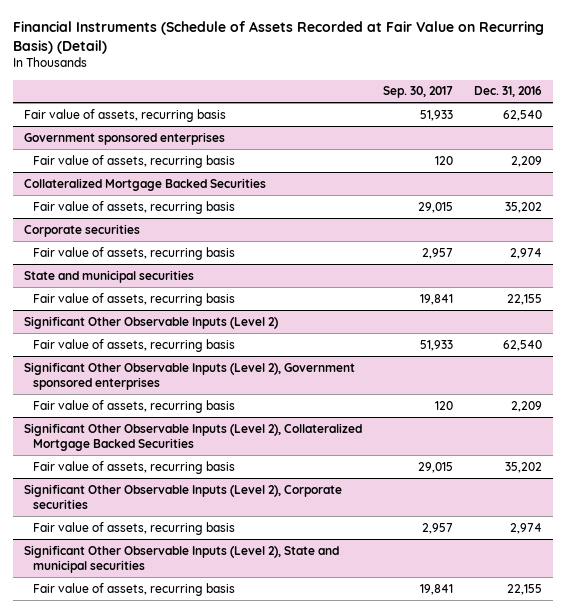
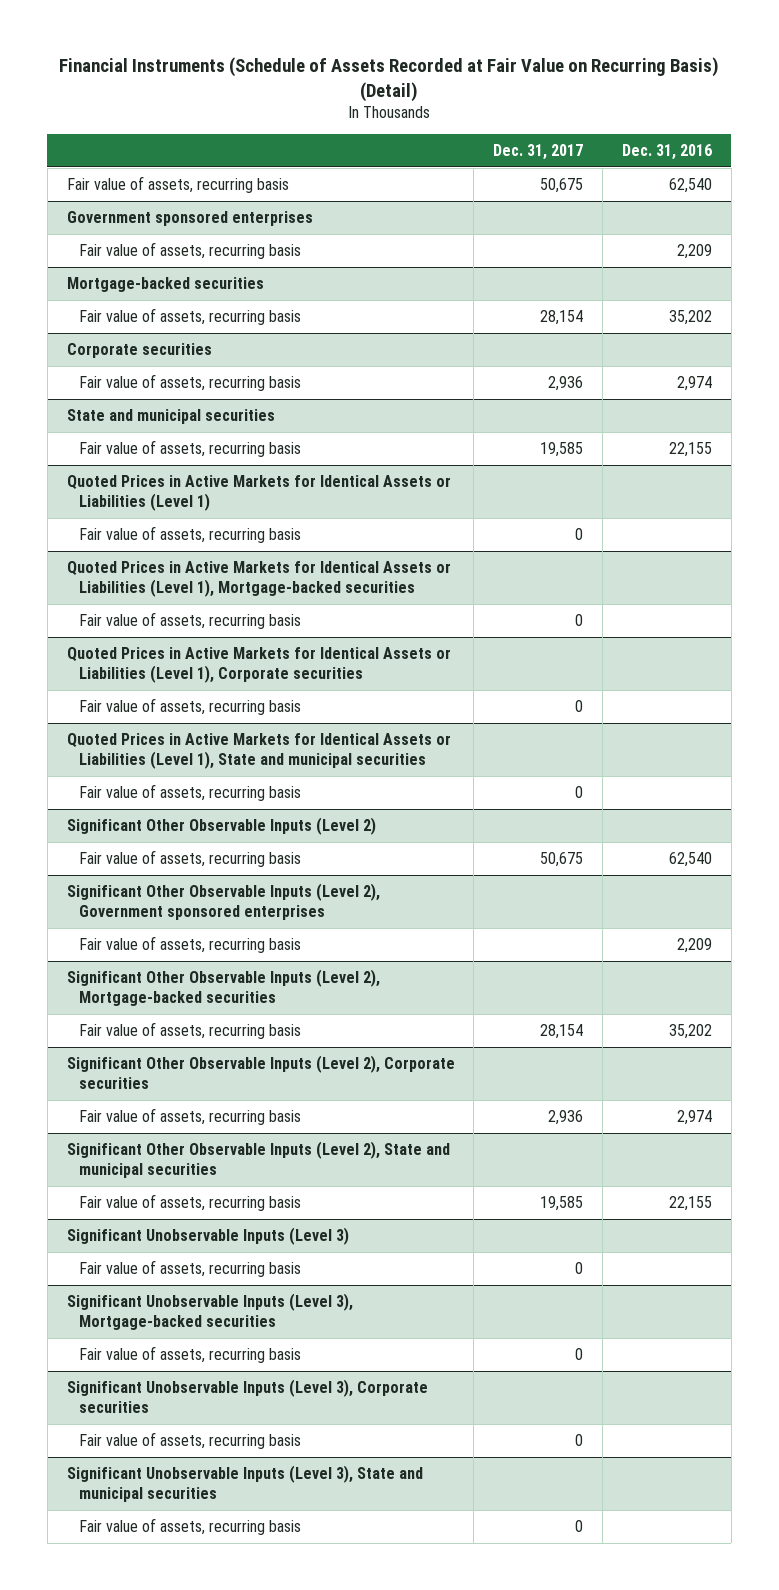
[382,86,453,99] Sep. 30, 2017 -> none
none -> [493,144,584,161] Dec. 31, 2017
[23,177,266,191] Collateralized Mortgage Backed Securities -> [66,276,264,292] Mortgage-backed securities
none -> [66,474,451,512] Quoted Prices in Active Markets for Identical Assets or Liabilities (Level 1)
none -> [79,525,302,543] Fair value of assets, recurring basis
none -> [66,560,451,598] Quoted Prices in Active Markets for Identical Assets or Liabilities (Level 1), Mortgage-backed securities
none -> [79,611,302,629] Fair value of assets, recurring basis
none -> [66,646,451,684] Quoted Prices in Active Markets for Identical Assets or Liabilities (Level 1), Corporate securities
none -> [79,697,302,715] Fair value of assets, recurring basis
none -> [66,732,451,770] Quoted Prices in Active Markets for Identical Assets or Liabilities (Level 1), State and municipal securities
none -> [79,783,302,801] Fair value of assets, recurring basis
[23,422,362,451] Significant Other Observable Inputs (Level 2), Collateralized Mortgage Backed Securities -> [66,968,380,1007] Significant Other Observable Inputs (Level 2), Mortgage-backed securities
none -> [66,1226,349,1245] Significant Unobservable Inputs (Level 3)
none -> [79,1259,302,1277] Fair value of assets, recurring basis
none -> [66,1292,353,1331] Significant Unobservable Inputs (Level 3), Mortgage-backed securities
none -> [79,1345,302,1363] Fair value of assets, recurring basis
none -> [66,1378,428,1414] Significant Unobservable Inputs (Level 3), Corporate securities
none -> [79,1431,302,1449] Fair value of assets, recurring basis
none -> [66,1464,423,1503] Significant Unobservable Inputs (Level 3), State and municipal securities
none -> [79,1517,302,1535] Fair value of assets, recurring basis

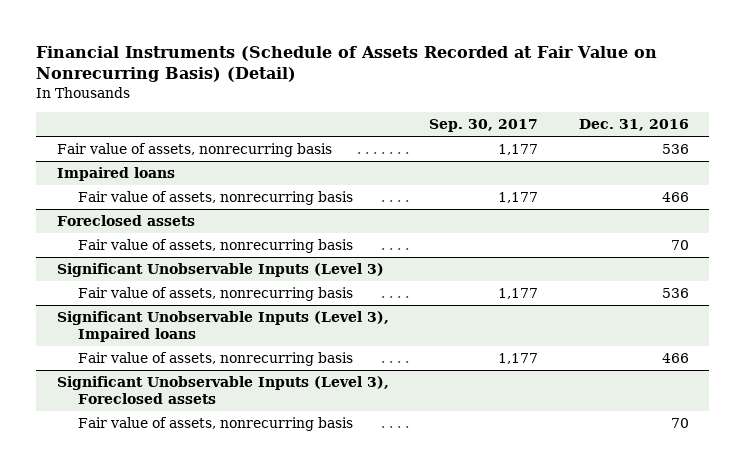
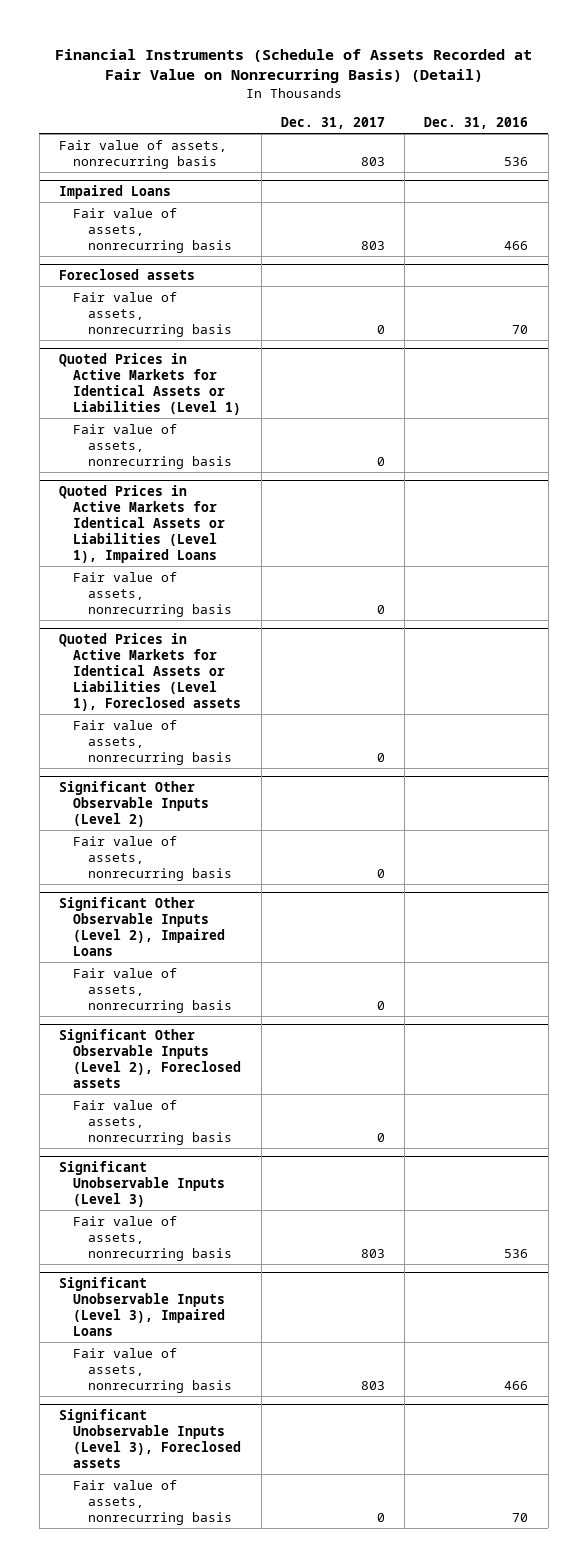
[429,119,539,133] Sep. 30, 2017 -> none
none -> [280,117,385,130] Dec. 31, 2017
[56,167,175,182] Impaired loans -> [59,184,172,199] Impaired Loans
none -> [59,352,242,415] Quoted Prices in Active Markets for Identical Assets or Liabilities (Level 1)
none -> [73,423,232,469] Fair value of assets, nonrecurring basis
none -> [59,484,226,564] Quoted Prices in Active Markets for Identical Assets or Liabilities (Level 1), Impaired Loans
none -> [73,571,232,617] Fair value of assets, nonrecurring basis
none -> [59,632,242,712] Quoted Prices in Active Markets for Identical Assets or Liabilities (Level 1), Foreclosed assets
none -> [73,719,232,765] Fair value of assets, nonrecurring basis
none -> [59,780,210,827] Significant Other Observable Inputs (Level 2)
none -> [73,835,232,881] Fair value of assets, nonrecurring basis
none -> [59,896,226,956] Significant Other Observable Inputs (Level 2), Impaired Loans
none -> [73,967,232,1013] Fair value of assets, nonrecurring basis
none -> [59,1028,242,1088] Significant Other Observable Inputs (Level 2), Foreclosed assets
none -> [73,1099,232,1145] Fair value of assets, nonrecurring basis
[56,311,389,342] Significant Unobservable Inputs (Level 3), Impaired loans -> [59,1276,226,1336] Significant Unobservable Inputs (Level 3), Impaired Loans

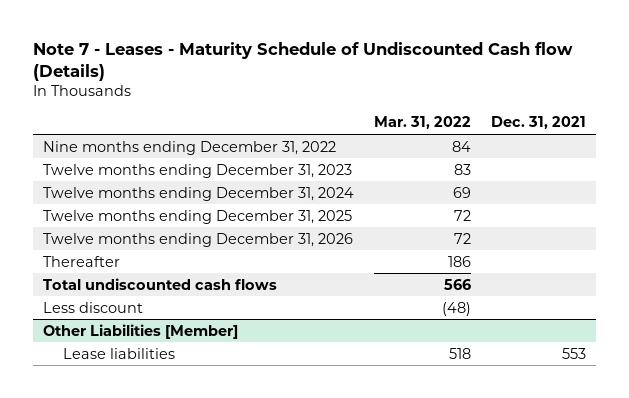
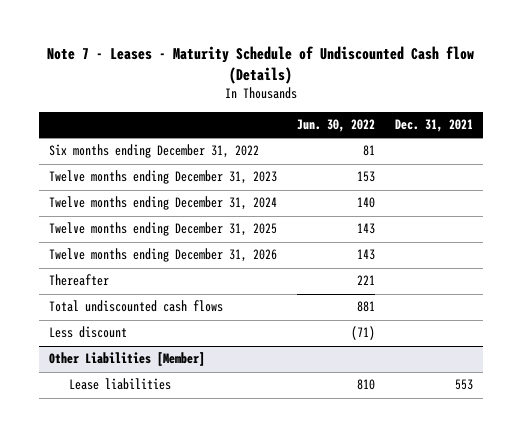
[373,116,471,130] Mar. 31, 2022 -> none
none -> [296,118,375,132] Jun. 30, 2022
[42,140,336,155] Nine months ending December 31, 2022 -> [48,144,259,159] Six months ending December 31, 2022

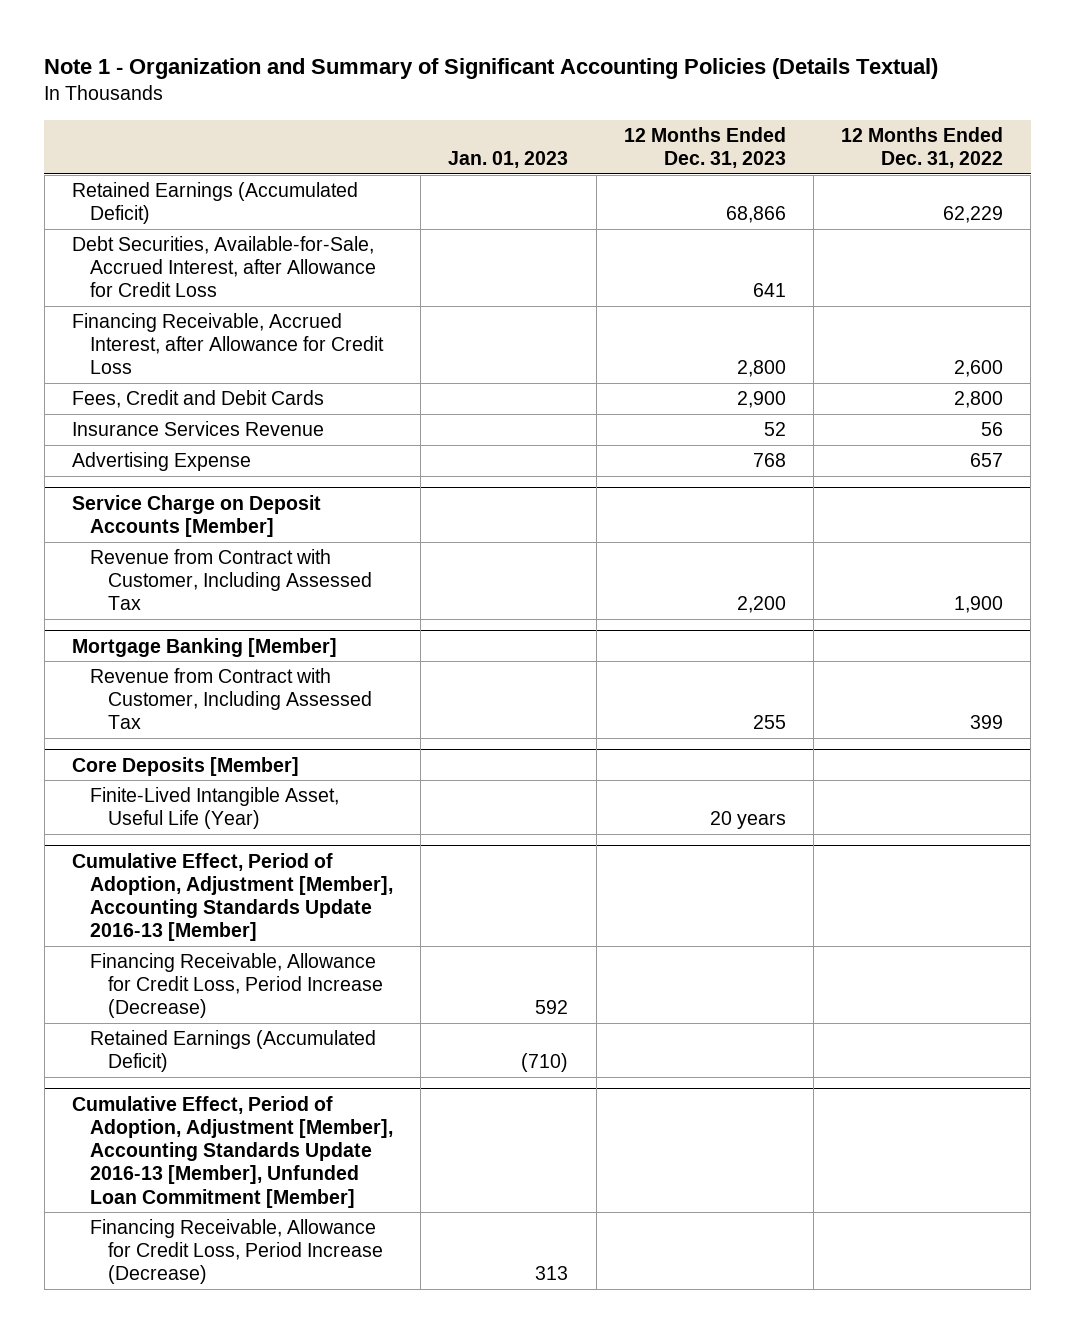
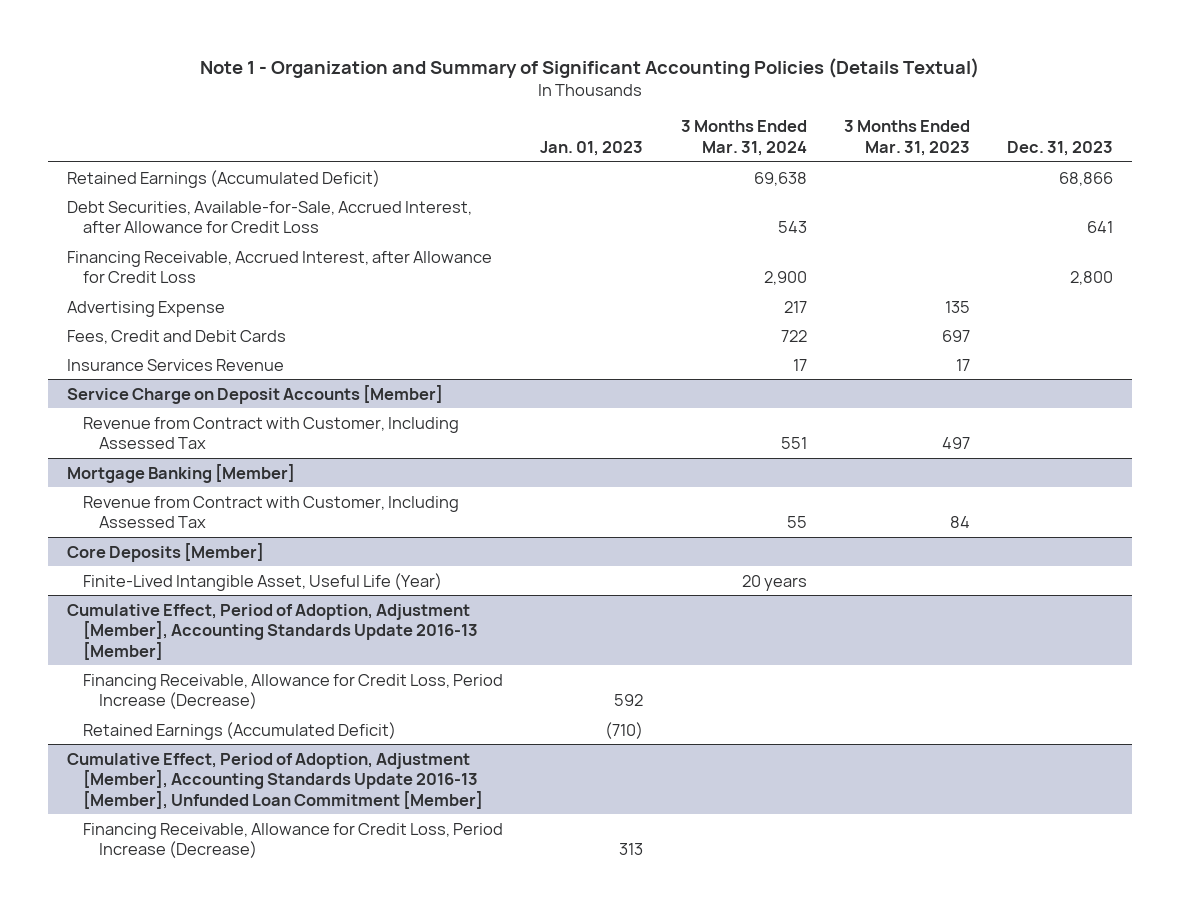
[623,126,786,168] 12 Months Ended Dec. 31, 2023 -> none
[841,126,1004,168] 12 Months Ended Dec. 31, 2022 -> none
none -> [680,120,807,156] 3 Months Ended Mar. 31, 2024
none -> [843,120,970,156] 3 Months Ended Mar. 31, 2023
none -> [1007,140,1114,156] Dec. 31, 2023
[71,452,251,472] Advertising Expense -> [67,300,226,317] Advertising Expense

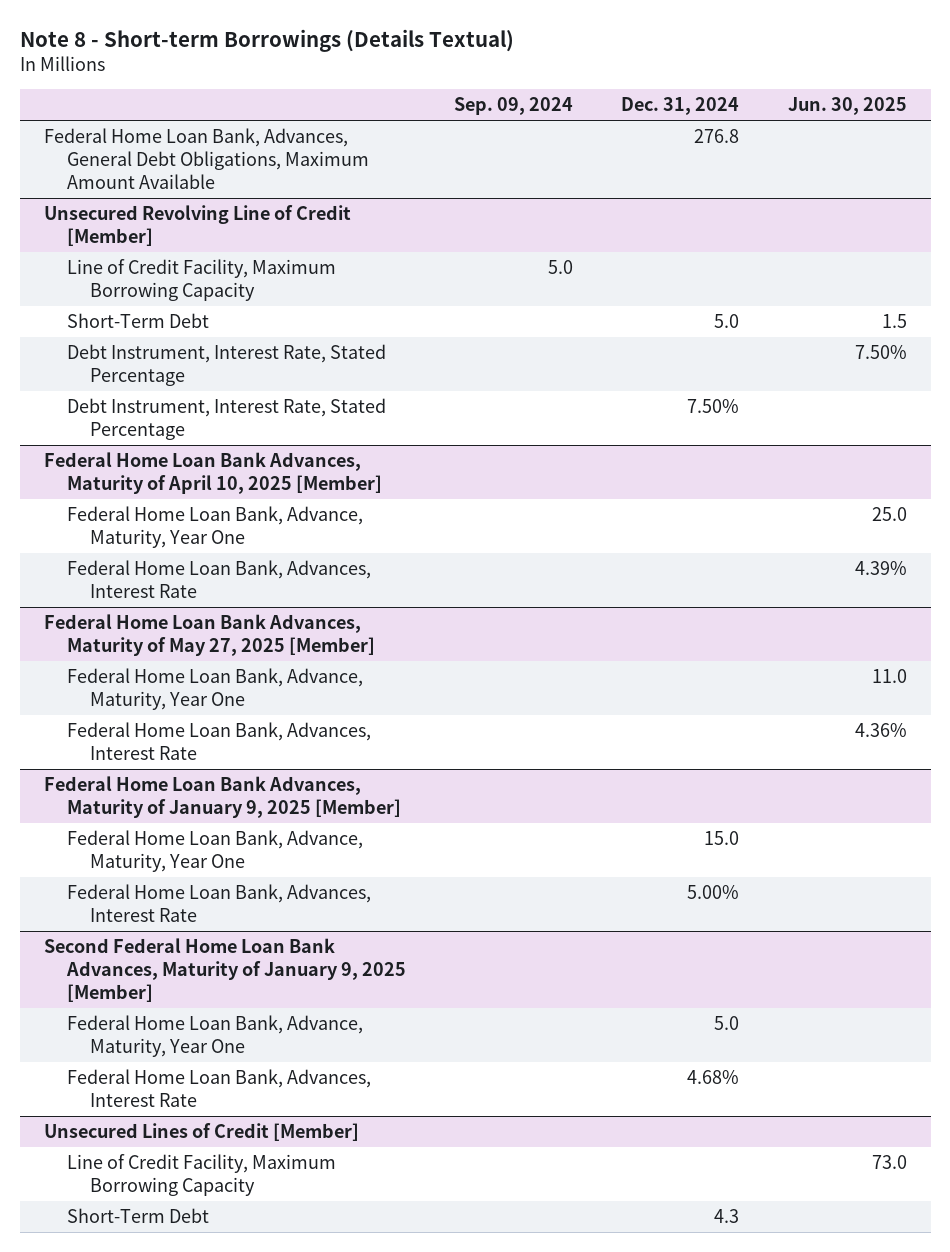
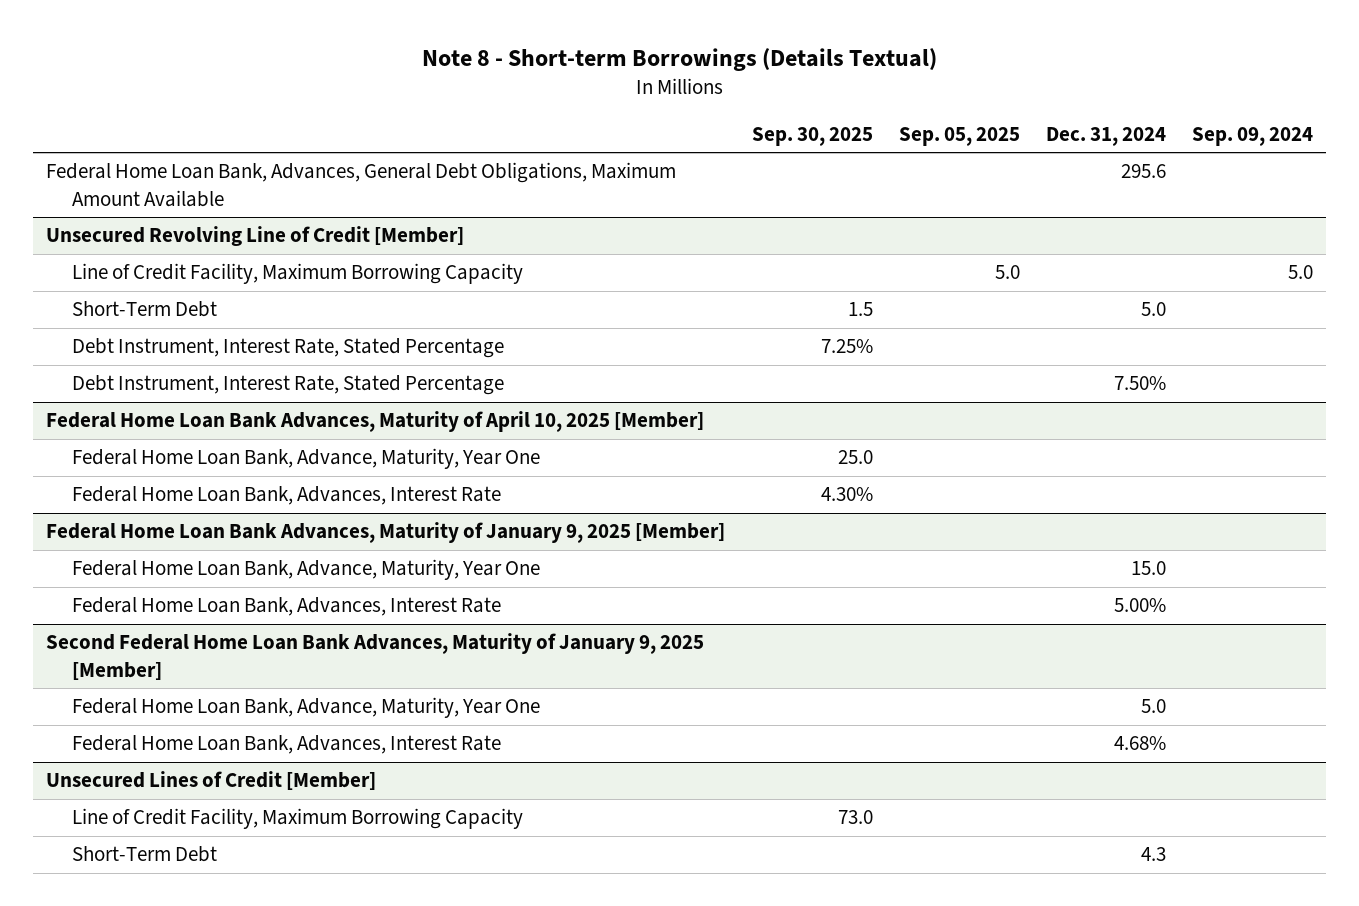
[787,97,907,116] Jun. 30, 2025 -> none
none -> [751,126,873,146] Sep. 30, 2025
none -> [898,126,1020,146] Sep. 05, 2025
[694,128,740,143] 276.8 -> [1120,164,1166,179] 295.6
[43,613,376,656] Federal Home Loan Bank Advances, Maturity of May 27, 2025 [Member] -> none
[67,667,364,710] Federal Home Loan Bank, Advance, Maturity, Year One -> none
[67,721,372,760] Federal Home Loan Bank, Advances, Interest Rate -> none

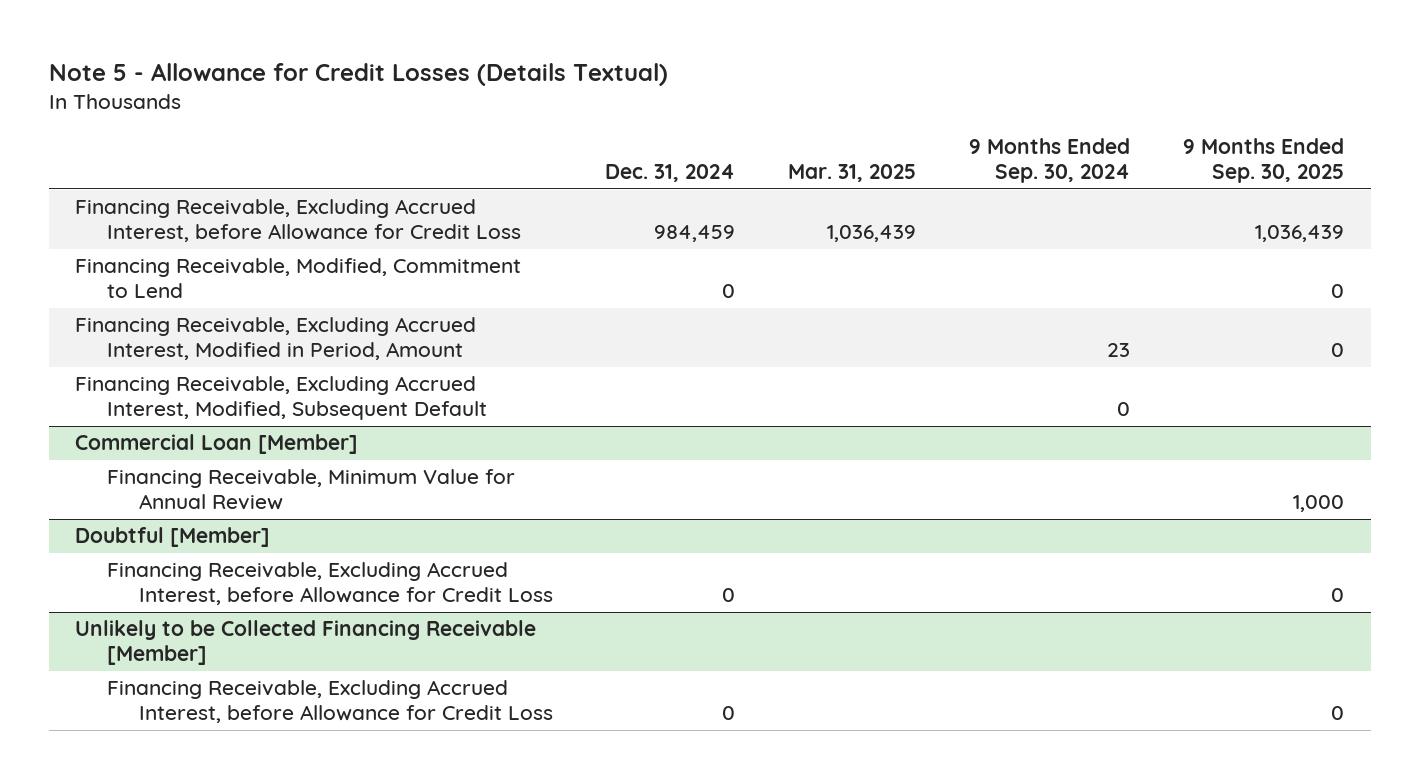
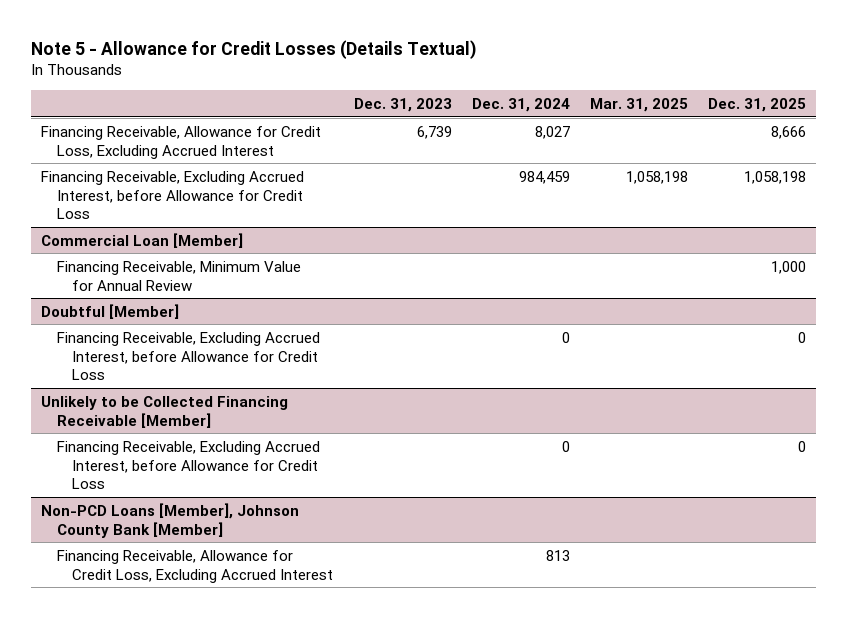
[969,138,1131,184] 9 Months Ended Sep. 30, 2024 -> none
[1183,138,1345,184] 9 Months Ended Sep. 30, 2025 -> none
none -> [353,98,452,113] Dec. 31, 2023
none -> [708,98,807,113] Dec. 31, 2025
[75,258,522,299] Financing Receivable, Modified, Commitment to Lend -> none
[75,317,477,361] Financing Receivable, Excluding Accrued Interest, Modified in Period, Amount -> none
[75,376,487,421] Financing Receivable, Excluding Accrued Interest, Modified, Subsequent Default -> none
none -> [41,125,322,159] Financing Receivable, Allowance for Credit Loss, Excluding Accrued Interest
[827,225,917,243] 1,036,439 -> [625,170,688,184] 1,058,198
none -> [41,502,300,538] Non-PCD Loans [Member], Johnson County Bank [Member]
none -> [56,549,334,583] Financing Receivable, Allowance for Credit Loss, Excluding Accrued Interest

